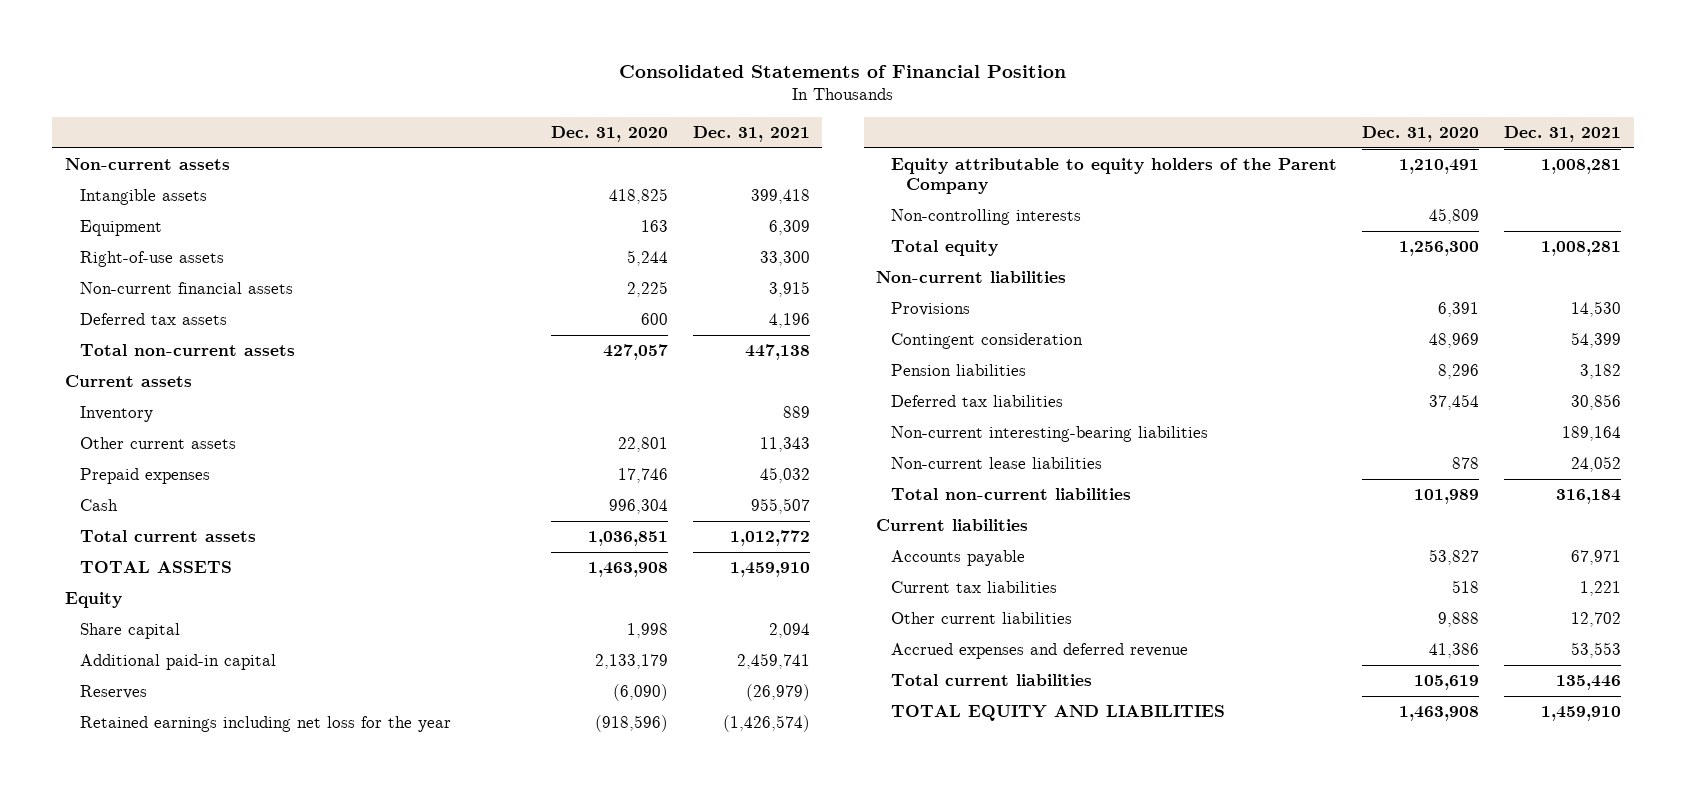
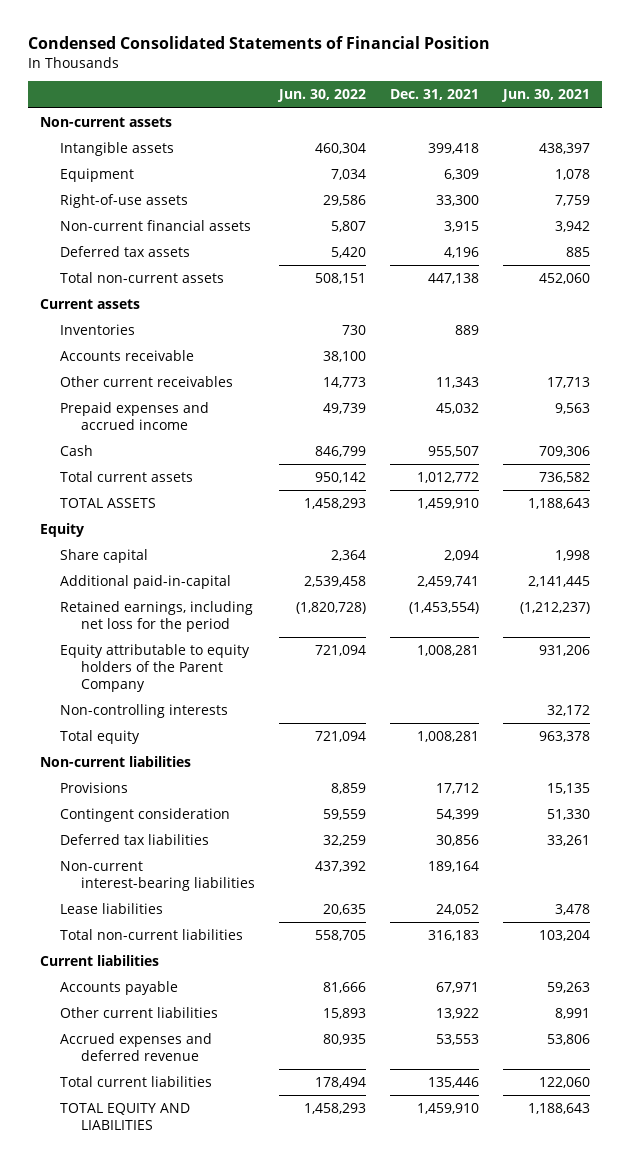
[619,64,1067,78] Consolidated Statements of Financial Position -> [27,36,490,50] Condensed Consolidated Statements of Financial Position
[550,125,668,142] Dec. 31, 2020 -> none
none -> [276,89,366,103] Jun. 30, 2022
none -> [500,89,590,103] Jun. 30, 2021
[79,406,153,423] Inventory -> [60,324,136,336] Inventories
none -> [60,350,195,362] Accounts receivable
[79,437,236,450] Other current assets -> [60,376,234,388] Other current receivables
[79,468,210,485] Prepaid expenses -> [60,402,210,431] Prepaid expenses and accrued income
[79,685,147,700] Reserves -> none
[79,654,276,671] Additional paid-in capital -> [60,575,232,590] Additional paid-in-capital
[79,716,451,733] Retained earnings including net loss for the year -> [60,601,254,633] Retained earnings, including net loss for the period
[722,715,810,733] (1,426,574) -> [408,602,479,615] (1,453,554)
[1571,301,1622,318] 14,530 -> [435,783,479,795] 17,712
[890,364,1026,377] Pension liabilities -> none
[890,426,1208,443] Non-current interesting-bearing liabilities -> [60,861,255,892] Non-current interest-bearing liabilities
[890,457,1102,470] Non-current lease liabilities -> [60,903,164,915] Lease liabilities
[1556,489,1622,505] 316,184 -> [427,930,479,942] 316,183
[890,581,1057,594] Current tax liabilities -> none
[1571,612,1622,628] 12,702 -> [435,1008,479,1020] 13,922

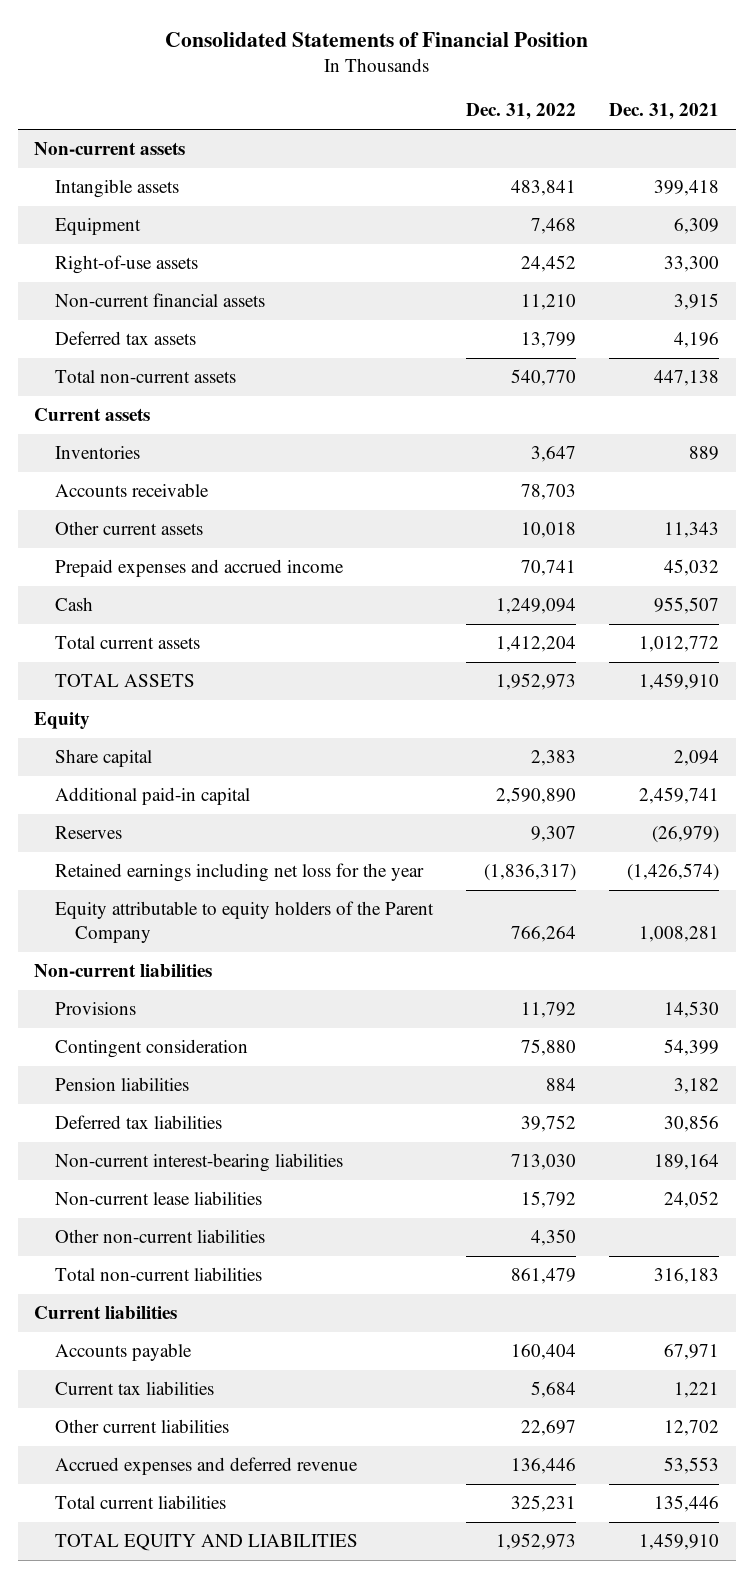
[27,36,490,50] Condensed Consolidated Statements of Financial Position -> [164,31,588,47] Consolidated Statements of Financial Position
[276,89,366,103] Jun. 30, 2022 -> none
[500,89,590,103] Jun. 30, 2021 -> none
none -> [465,103,576,121] Dec. 31, 2022
[60,376,234,388] Other current receivables -> [54,521,203,536] Other current assets
[60,575,232,590] Additional paid-in-capital -> [54,787,250,806] Additional paid-in capital
none -> [54,826,122,840] Reserves
[60,601,254,633] Retained earnings, including net loss for the period -> [54,863,424,883] Retained earnings including net loss for the year
[408,602,479,615] (1,453,554) -> [627,863,720,882] (1,426,574)
[60,704,229,719] Non-controlling interests -> none
[60,730,141,745] Total equity -> none
[435,783,479,795] 17,712 -> [664,1001,720,1019] 14,530
none -> [54,1077,189,1092] Pension liabilities
[60,903,164,915] Lease liabilities -> [54,1191,262,1206] Non-current lease liabilities
none -> [54,1229,265,1244] Other non-current liabilities
none -> [54,1381,214,1396] Current tax liabilities
[435,1008,479,1020] 13,922 -> [664,1420,720,1437] 12,702

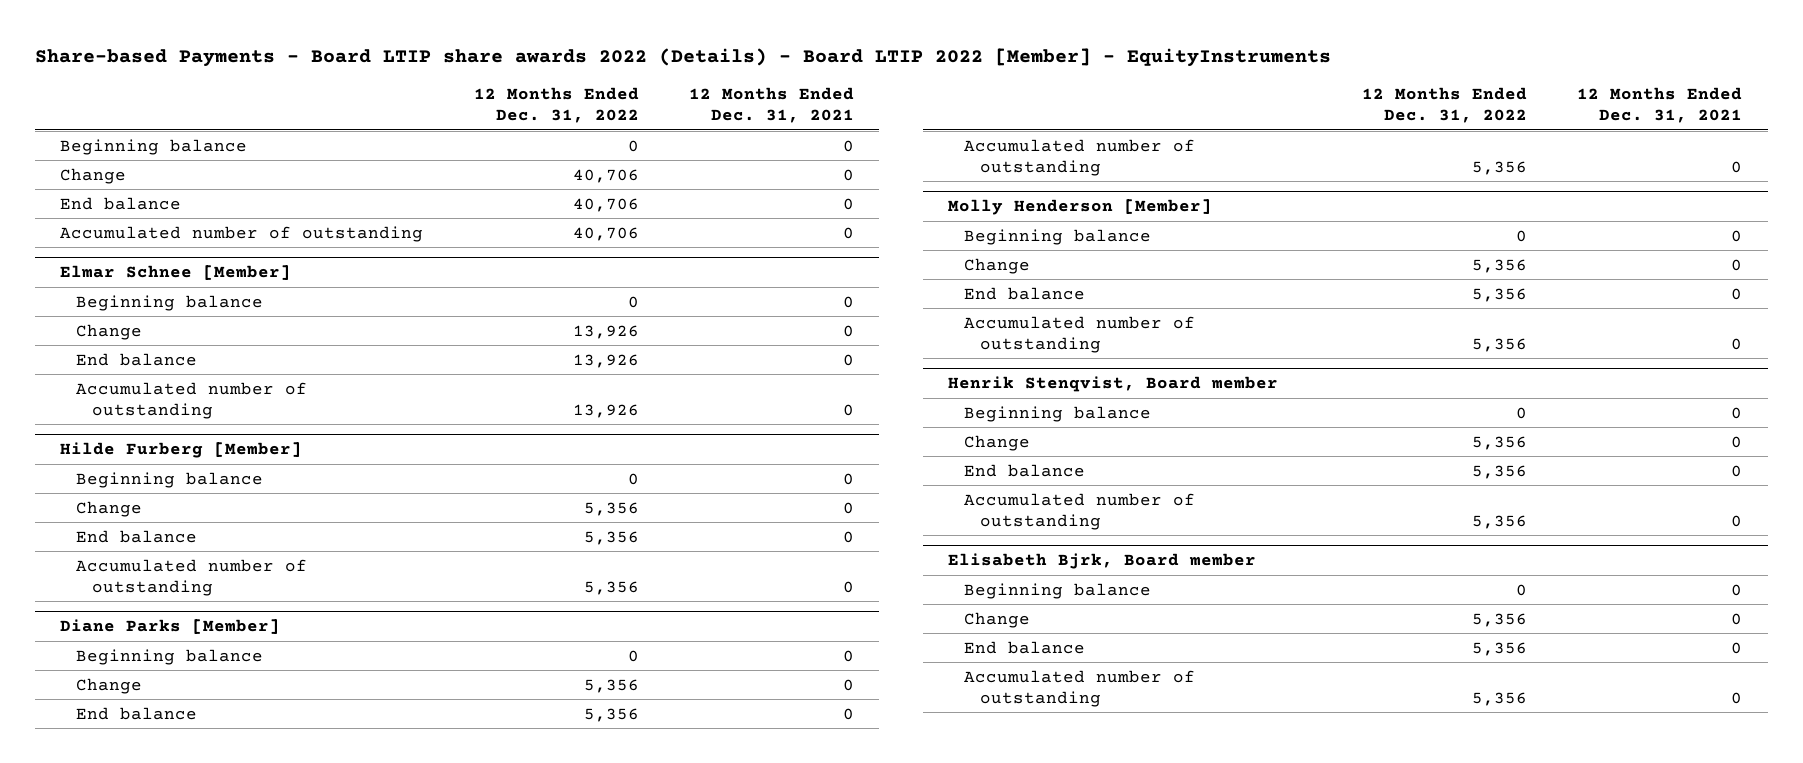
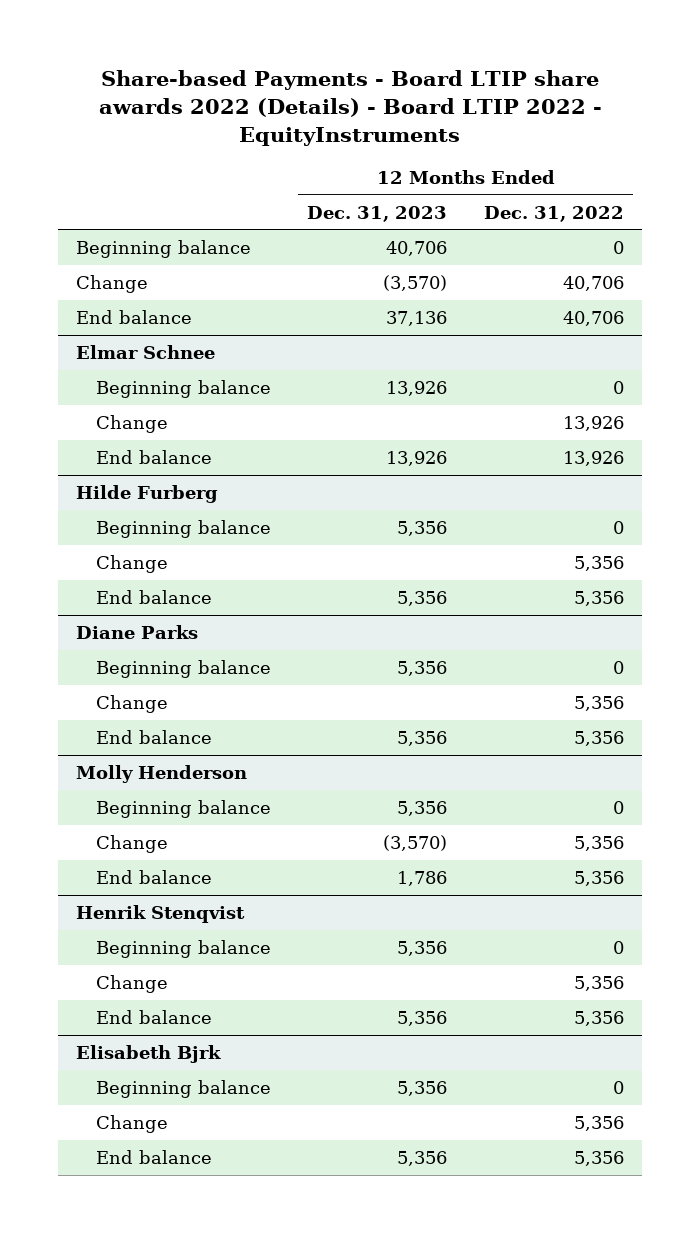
[34,48,1331,68] Share-based Payments - Board LTIP share awards 2022 (Details) - Board LTIP 2022 [Member] - EquityInstruments -> [98,69,602,147] Share-based Payments - Board LTIP share awards 2022 (Details) - Board LTIP 2022 - EquityInstruments
[689,87,855,124] 12 Months Ended Dec. 31, 2021 -> none
none -> [307,205,448,222] Dec. 31, 2023
[60,225,424,242] Accumulated number of outstanding -> none
[60,265,292,281] Elmar Schnee [Member] -> [75,344,215,359] Elmar Schnee
[76,381,308,419] Accumulated number of outstanding -> none
[60,442,303,459] Hilde Furberg [Member] -> [75,484,218,503] Hilde Furberg
[76,558,308,596] Accumulated number of outstanding -> none
[60,619,281,635] Diane Parks [Member] -> [75,624,198,639] Diane Parks
[964,138,1196,176] Accumulated number of outstanding -> none
[948,199,1213,216] Molly Henderson [Member] -> [75,764,247,783] Molly Henderson
[964,315,1196,353] Accumulated number of outstanding -> none
[948,376,1279,393] Henrik Stenqvist, Board member -> [75,904,245,923] Henrik Stenqvist
[964,492,1196,530] Accumulated number of outstanding -> none
[948,553,1257,570] Elisabeth Bjrk, Board member -> [75,1044,221,1063] Elisabeth Bjrk
[964,669,1196,707] Accumulated number of outstanding -> none

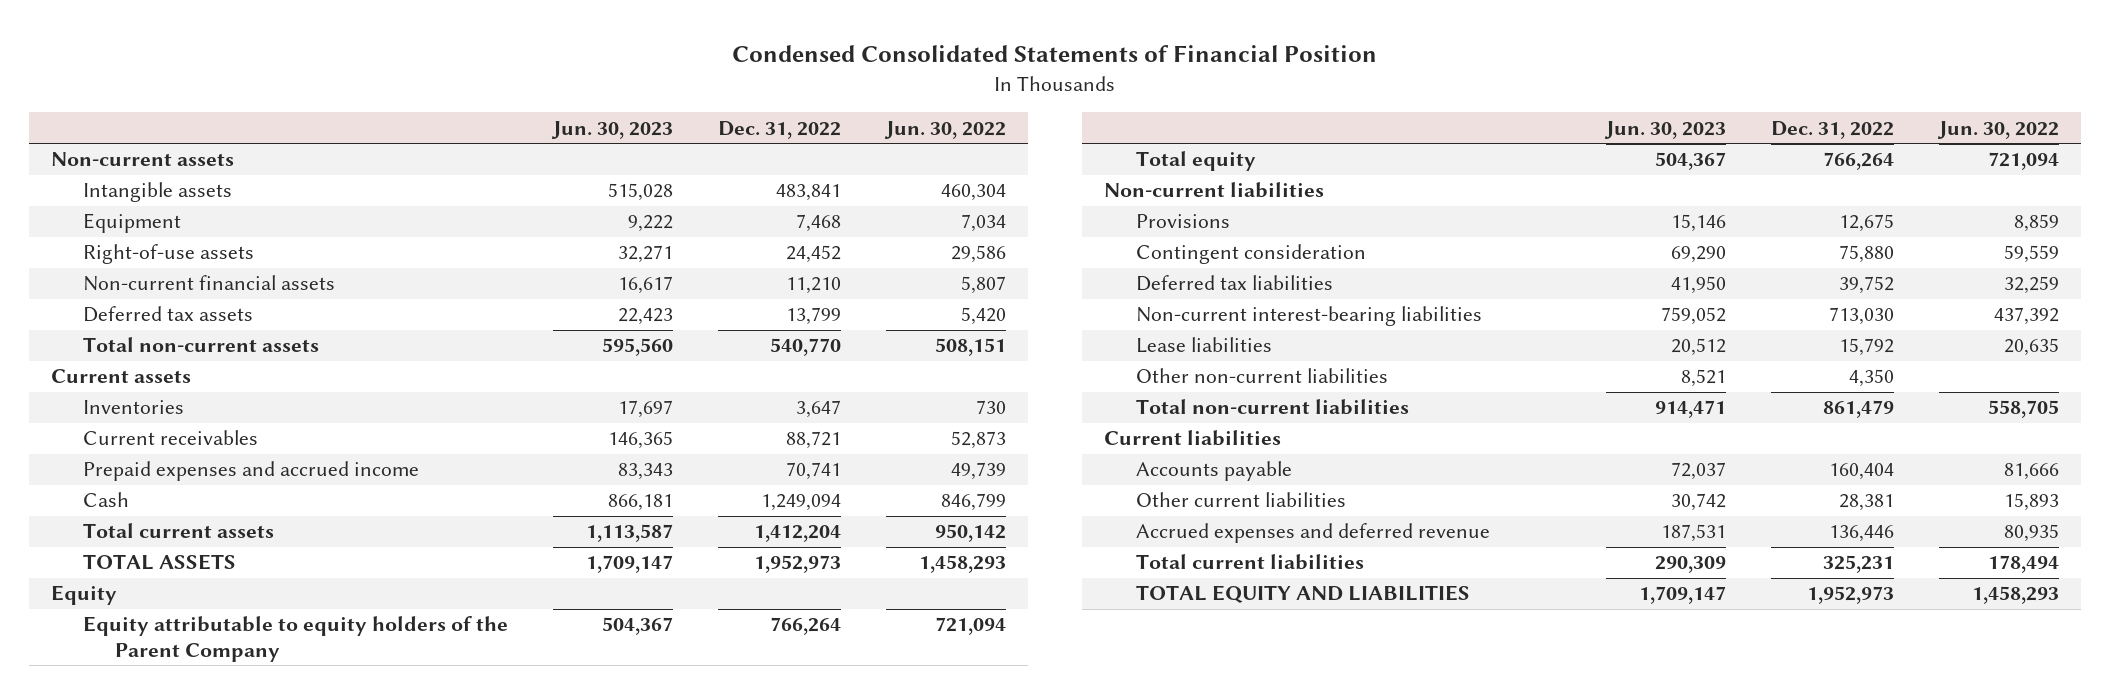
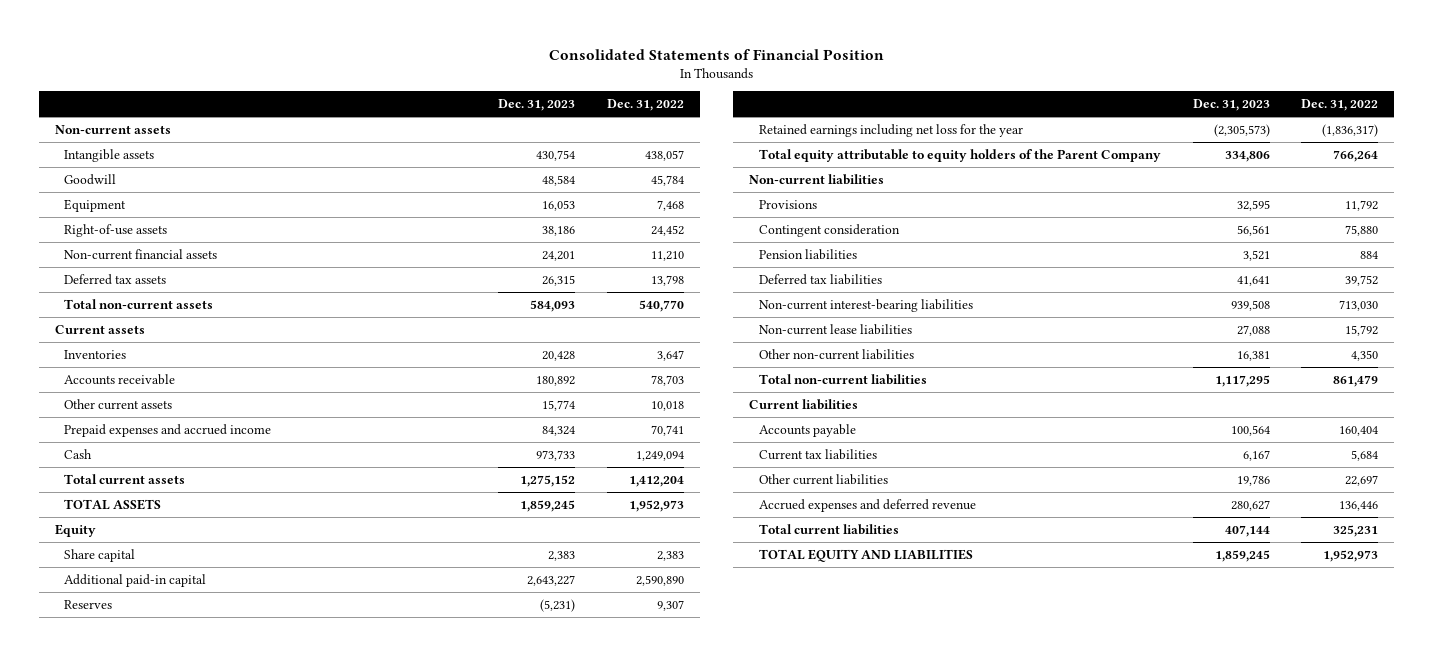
[731,44,1377,62] Condensed Consolidated Statements of Financial Position -> [548,48,884,60] Consolidated Statements of Financial Position
[550,120,673,139] Jun. 30, 2023 -> none
[883,120,1006,139] Jun. 30, 2022 -> none
none -> [498,99,576,112] Dec. 31, 2023
[775,184,841,202] 483,841 -> [645,149,685,161] 438,057
none -> [64,173,117,185] Goodwill
[785,307,841,326] 13,799 -> [651,274,685,286] 13,798
[82,430,258,446] Current receivables -> none
none -> [64,373,176,385] Accounts receivable
none -> [64,398,173,410] Other current assets
[1136,151,1257,172] Total equity -> none
none -> [64,548,136,562] Share capital
none -> [64,573,207,587] Additional paid-in capital
none -> [64,599,113,609] Reserves
none -> [758,123,1023,137] Retained earnings including net loss for the year
[82,616,508,662] Equity attributable to equity holders of the Parent Company -> [758,148,1161,162] Total equity attributable to equity holders of the Parent Company
[1838,214,1894,233] 12,675 -> [1345,199,1379,211] 11,792
none -> [758,248,857,260] Pension liabilities
[1136,337,1273,354] Lease liabilities -> [758,323,912,335] Non-current lease liabilities
none -> [758,448,877,460] Current tax liabilities
[1838,494,1894,512] 28,381 -> [1345,474,1379,486] 22,697

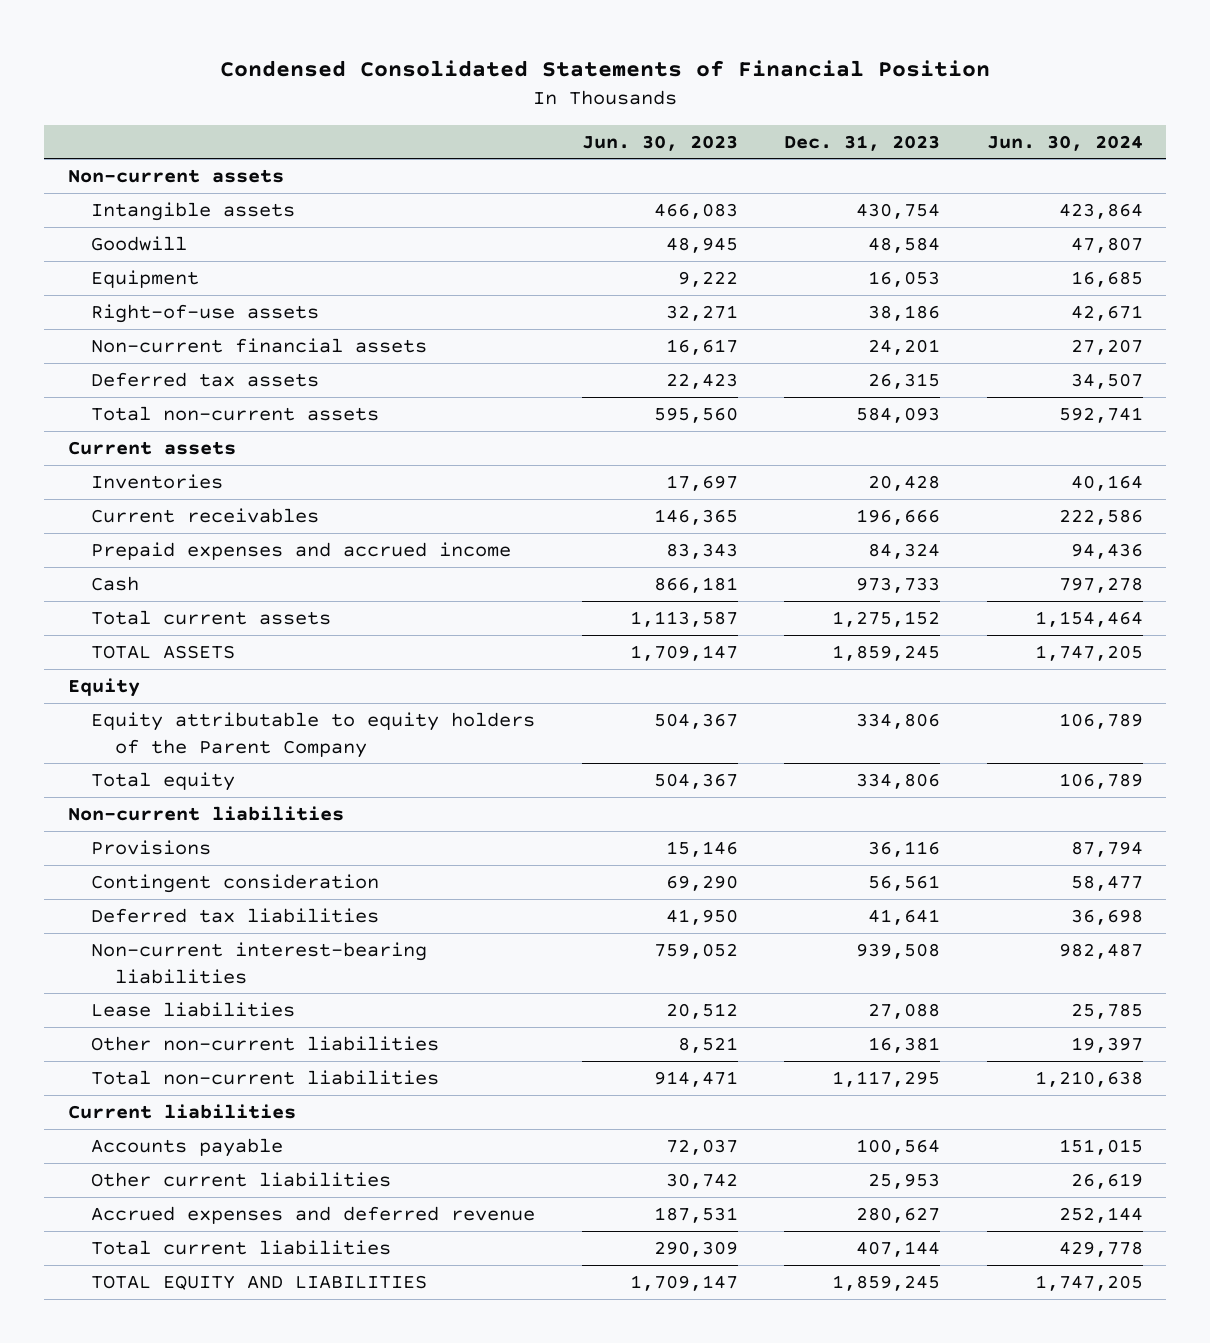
[548,48,884,60] Consolidated Statements of Financial Position -> [220,60,991,78] Condensed Consolidated Statements of Financial Position
[607,99,685,112] Dec. 31, 2022 -> none
none -> [581,134,738,151] Jun. 30, 2023
none -> [986,134,1143,151] Jun. 30, 2024
[64,373,176,385] Accounts receivable -> none
[64,398,173,410] Other current assets -> none
none -> [91,507,320,523] Current receivables
[64,548,136,562] Share capital -> none
[64,573,207,587] Additional paid-in capital -> none
[64,599,113,609] Reserves -> none
[758,123,1023,137] Retained earnings including net loss for the year -> none
[758,148,1161,162] Total equity attributable to equity holders of the Parent Company -> [91,711,536,758] Equity attributable to equity holders of the Parent Company
none -> [91,771,236,791] Total equity
[1236,199,1270,211] 32,595 -> [868,840,941,857] 36,116
[758,248,857,260] Pension liabilities -> none
[758,323,912,335] Non-current lease liabilities -> [91,1001,296,1017] Lease liabilities
[758,448,877,460] Current tax liabilities -> none
[1236,474,1270,486] 19,786 -> [868,1172,941,1189] 25,953

